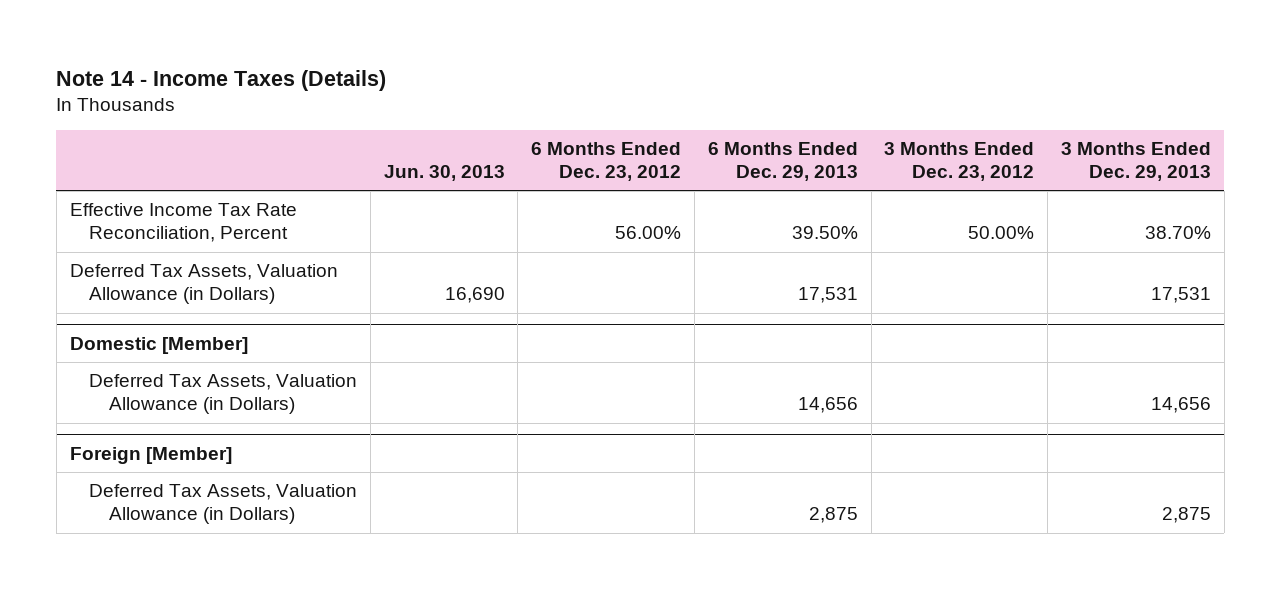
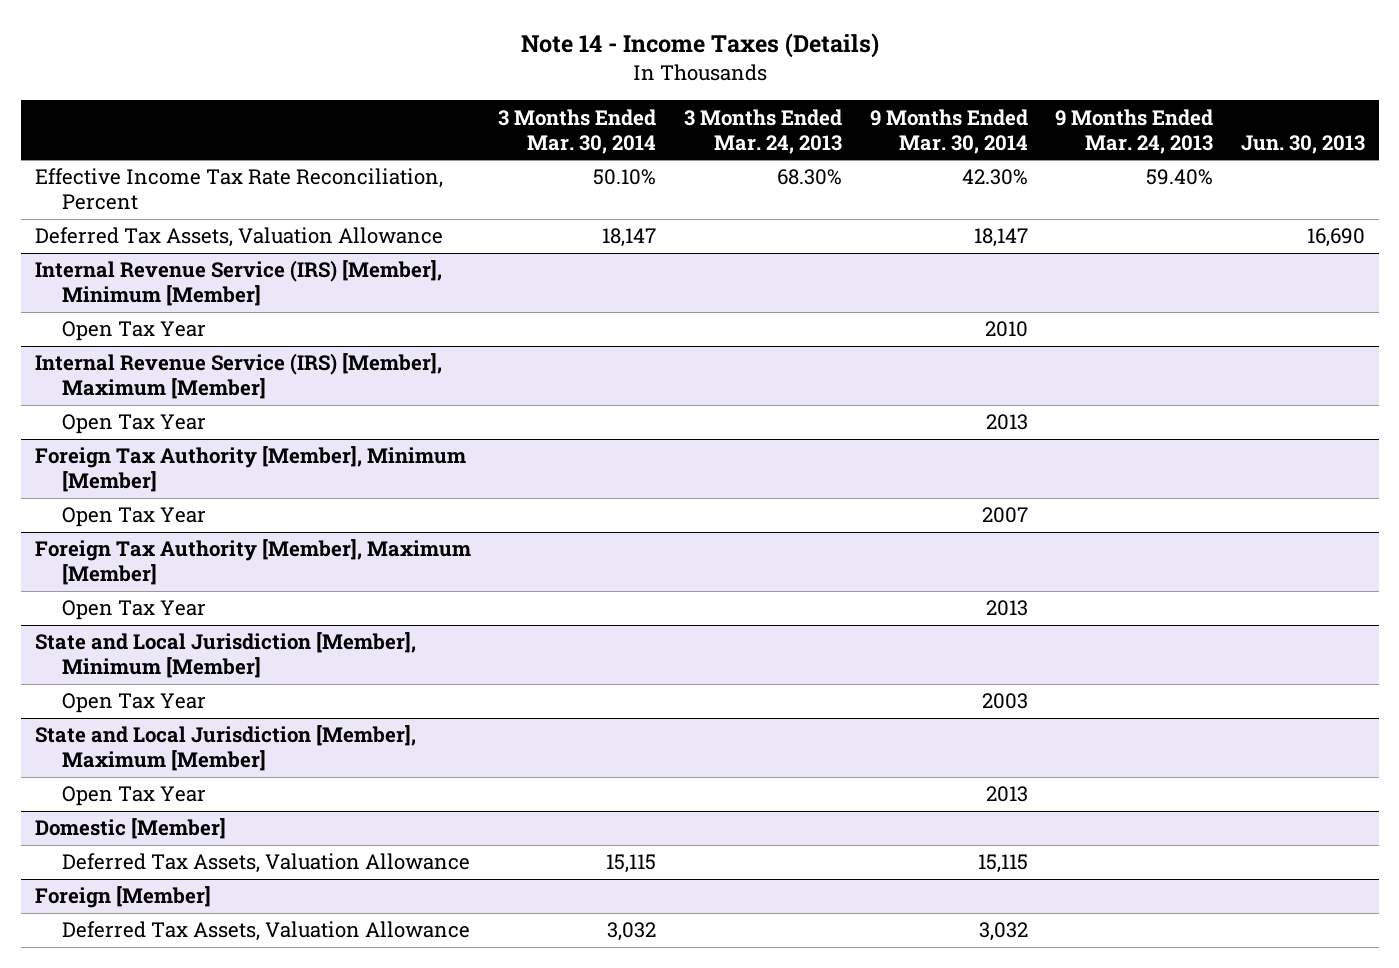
[531,142,682,182] 6 Months Ended Dec. 23, 2012 -> none
[707,142,858,182] 6 Months Ended Dec. 29, 2013 -> none
[884,142,1035,182] 3 Months Ended Dec. 23, 2012 -> none
[1060,142,1211,182] 3 Months Ended Dec. 29, 2013 -> none
none -> [498,108,657,154] 3 Months Ended Mar. 30, 2014
none -> [683,108,842,154] 3 Months Ended Mar. 24, 2013
none -> [869,108,1028,154] 9 Months Ended Mar. 30, 2014
none -> [1055,108,1214,154] 9 Months Ended Mar. 24, 2013
[69,264,338,305] Deferred Tax Assets, Valuation Allowance (in Dollars) -> [34,227,443,248] Deferred Tax Assets, Valuation Allowance
none -> [34,260,442,307] Internal Revenue Service (IRS) [Member], Minimum [Member]
none -> [61,321,206,342] Open Tax Year
none -> [34,353,442,400] Internal Revenue Service (IRS) [Member], Maximum [Member]
none -> [61,414,206,435] Open Tax Year
none -> [34,446,466,493] Foreign Tax Authority [Member], Minimum [Member]
none -> [61,507,206,528] Open Tax Year
none -> [34,539,471,586] Foreign Tax Authority [Member], Maximum [Member]
none -> [61,600,206,621] Open Tax Year
none -> [34,632,416,679] State and Local Jurisdiction [Member], Minimum [Member]
none -> [61,693,206,714] Open Tax Year
none -> [34,725,416,772] State and Local Jurisdiction [Member], Maximum [Member]
none -> [61,786,206,807] Open Tax Year
[89,374,358,415] Deferred Tax Assets, Valuation Allowance (in Dollars) -> [61,853,470,874] Deferred Tax Assets, Valuation Allowance
[89,484,358,525] Deferred Tax Assets, Valuation Allowance (in Dollars) -> [61,921,470,942] Deferred Tax Assets, Valuation Allowance

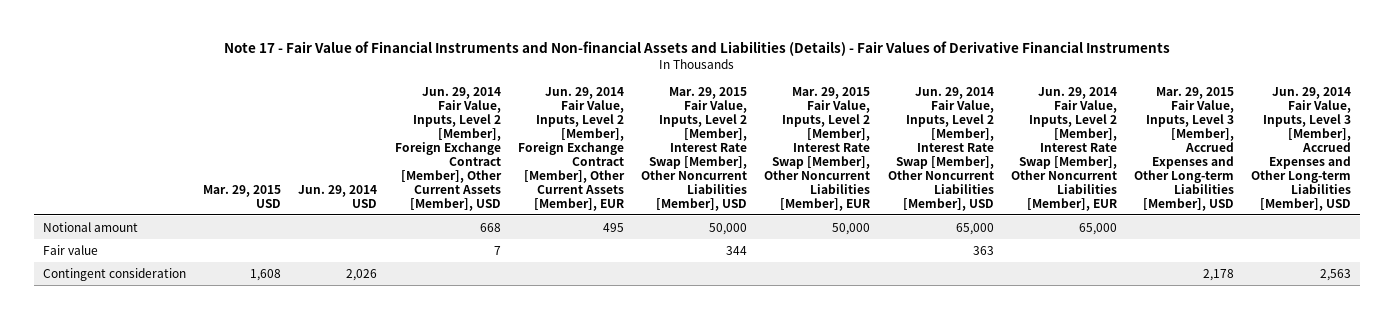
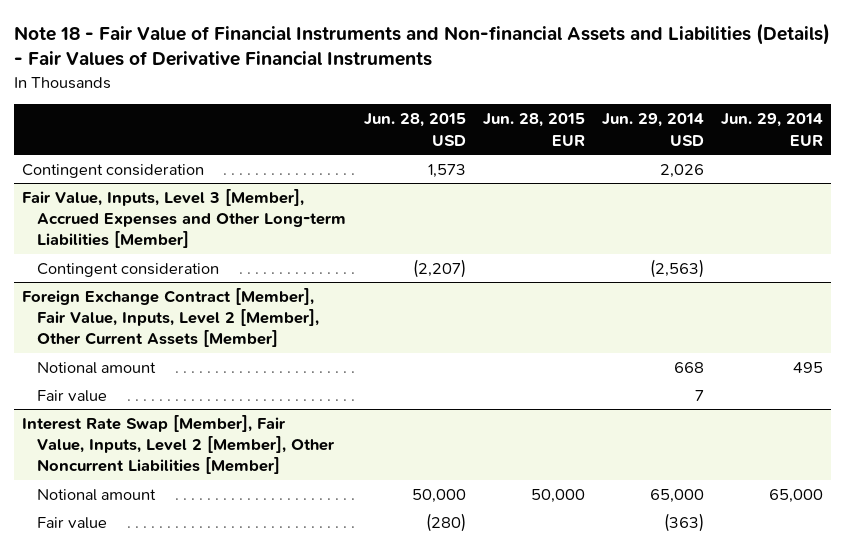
[224,40,1171,56] Note 17 - Fair Value of Financial Instruments and Non-financial Assets and Liabilities (Details) - Fair Values of Derivative Financial Instruments -> [13,22,830,67] Note 18 - Fair Value of Financial Instruments and Non-financial Assets and Liabilities (Details) - Fair Values of Derivative Financial Instruments
[203,184,282,208] Mar. 29, 2015 USD -> none
[394,87,502,211] Jun. 29, 2014 Fair Value, Inputs, Level 2 [Member], Foreign Exchange Contract [Member], Other Current Assets [Member], USD -> none
[517,87,625,211] Jun. 29, 2014 Fair Value, Inputs, Level 2 [Member], Foreign Exchange Contract [Member], Other Current Assets [Member], EUR -> none
[641,87,748,211] Mar. 29, 2015 Fair Value, Inputs, Level 2 [Member], Interest Rate Swap [Member], Other Noncurrent Liabilities [Member], USD -> none
[764,87,871,211] Mar. 29, 2015 Fair Value, Inputs, Level 2 [Member], Interest Rate Swap [Member], Other Noncurrent Liabilities [Member], EUR -> none
[887,87,994,211] Jun. 29, 2014 Fair Value, Inputs, Level 2 [Member], Interest Rate Swap [Member], Other Noncurrent Liabilities [Member], USD -> none
[1010,87,1117,211] Jun. 29, 2014 Fair Value, Inputs, Level 2 [Member], Interest Rate Swap [Member], Other Noncurrent Liabilities [Member], EUR -> none
[1134,87,1235,211] Mar. 29, 2015 Fair Value, Inputs, Level 3 [Member], Accrued Expenses and Other Long-term Liabilities [Member], USD -> none
[1251,87,1352,211] Jun. 29, 2014 Fair Value, Inputs, Level 3 [Member], Accrued Expenses and Other Long-term Liabilities [Member], USD -> none
none -> [363,113,466,146] Jun. 28, 2015 USD
none -> [482,113,585,146] Jun. 28, 2015 EUR
none -> [720,113,823,146] Jun. 29, 2014 EUR
[42,221,138,232] Notional amount -> none
[42,244,98,255] Fair value -> none
none -> [22,188,347,249] Fair Value, Inputs, Level 3 [Member], Accrued Expenses and Other Long-term Liabilities [Member]
none -> [37,262,220,277] Contingent consideration
none -> [22,287,320,348] Foreign Exchange Contract [Member], Fair Value, Inputs, Level 2 [Member], Other Current Assets [Member]
none -> [37,361,157,374] Notional amount
none -> [37,389,108,402] Fair value
none -> [22,414,336,475] Interest Rate Swap [Member], Fair Value, Inputs, Level 2 [Member], Other Noncurrent Liabilities [Member]
none -> [37,488,157,501] Notional amount
none -> [37,516,108,529] Fair value

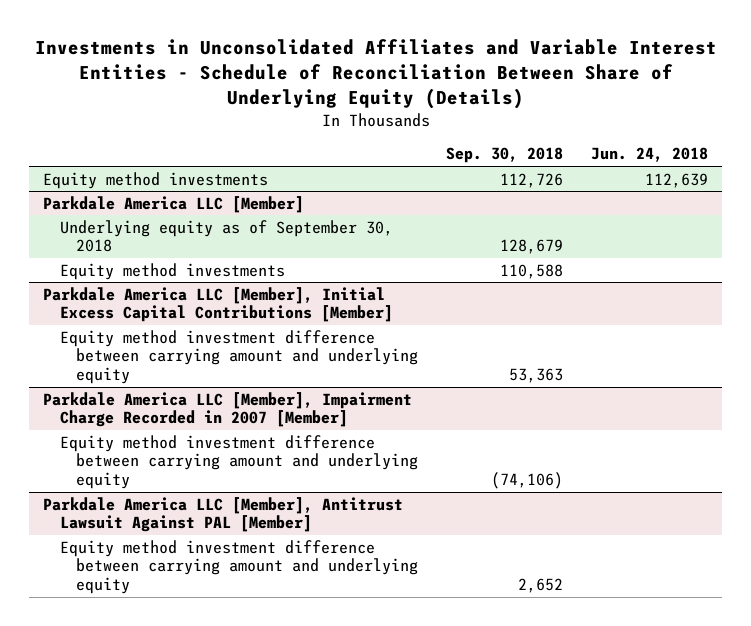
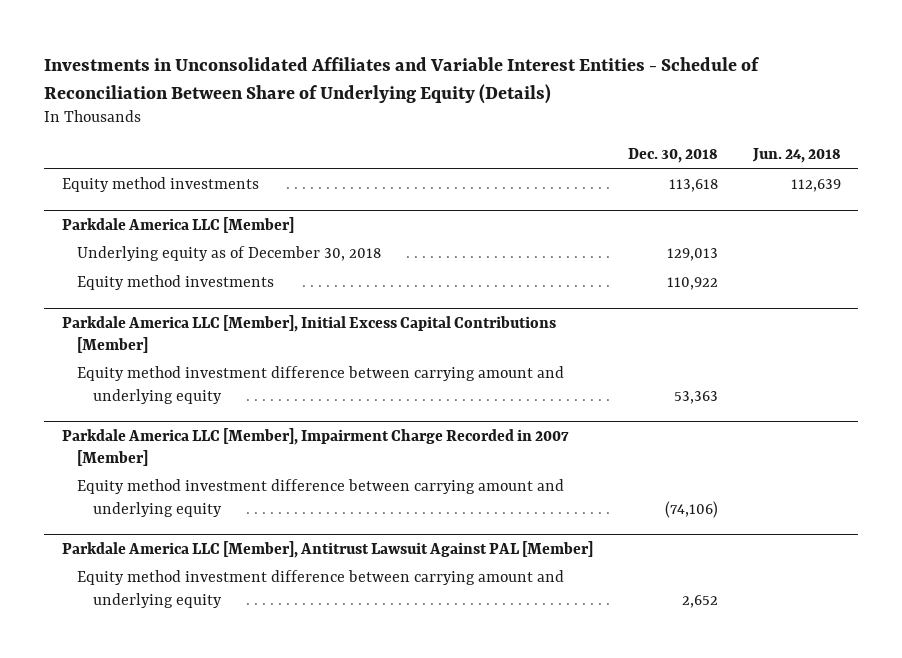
[445,147,563,164] Sep. 30, 2018 -> none
none -> [627,148,718,164] Dec. 30, 2018
[59,219,393,253] Underlying equity as of September 30, 2018 -> [77,246,382,262] Underlying equity as of December 30, 2018

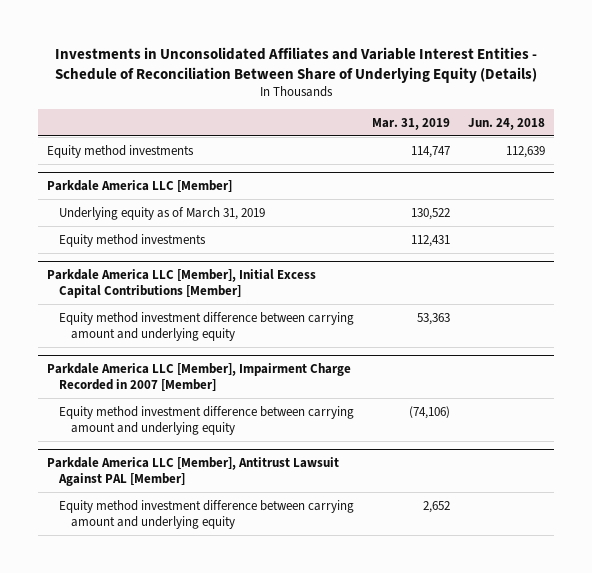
[627,148,718,164] Dec. 30, 2018 -> none
none -> [371,117,450,130] Mar. 31, 2019
[77,246,382,262] Underlying equity as of December 30, 2018 -> [59,206,266,220] Underlying equity as of March 31, 2019

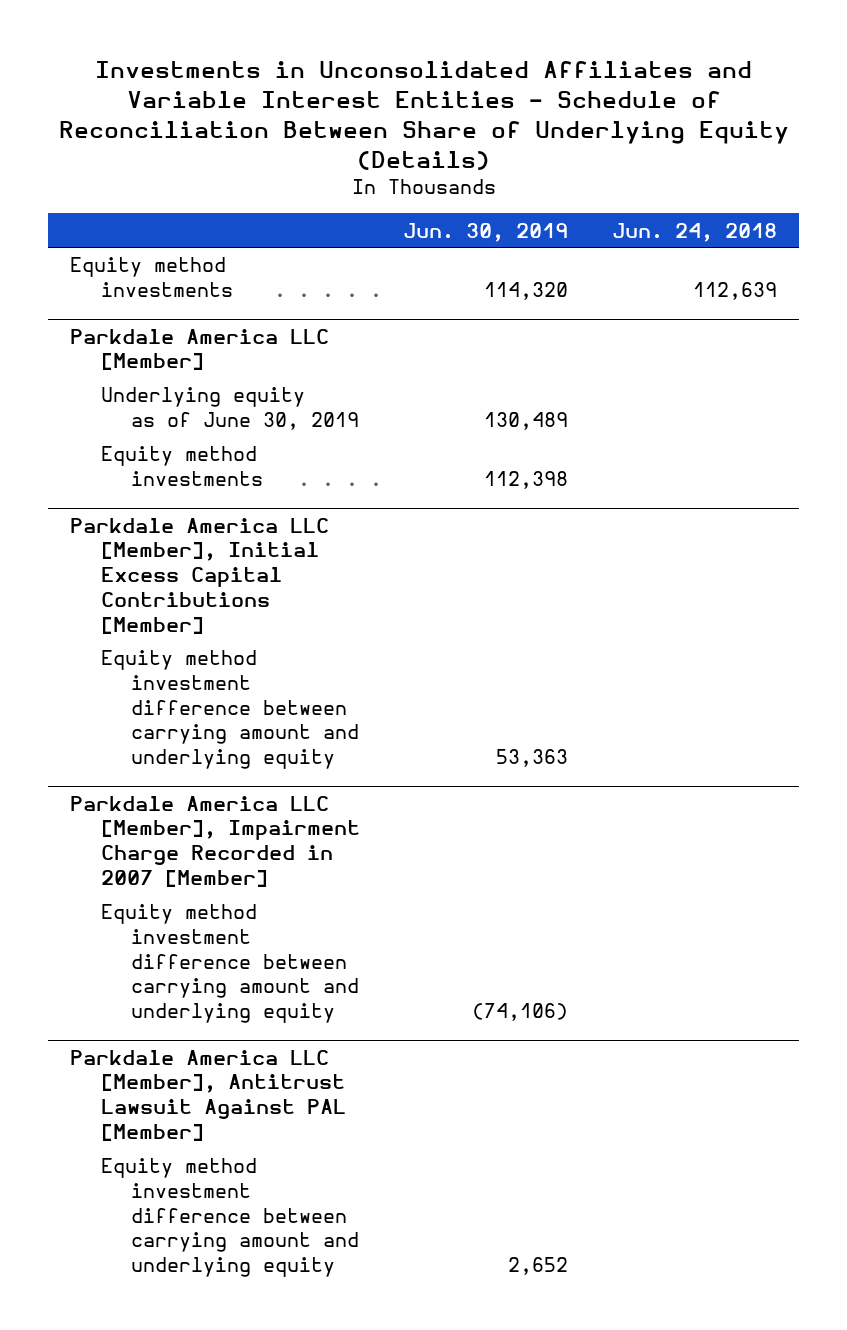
[371,117,450,130] Mar. 31, 2019 -> none
none -> [403,222,569,242] Jun. 30, 2019
[59,206,266,220] Underlying equity as of March 31, 2019 -> [100,387,360,431] Underlying equity as of June 30, 2019

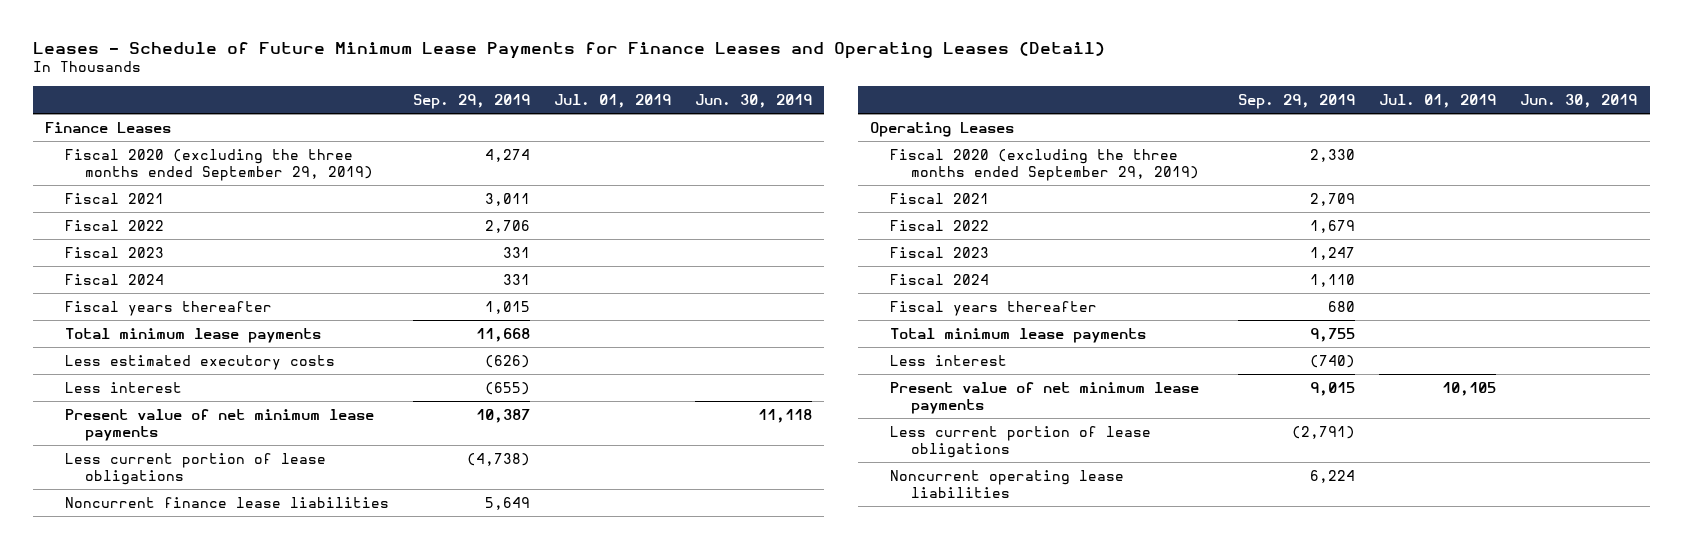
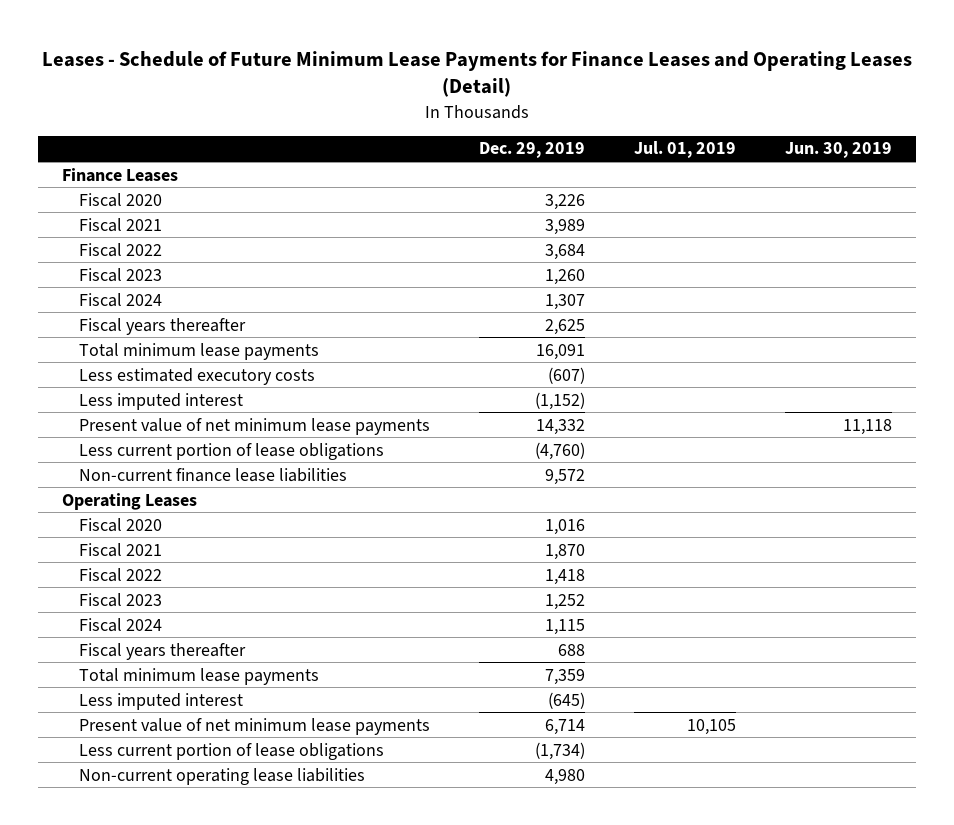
[412,94,530,110] Sep. 29, 2019 -> none
none -> [479,142,586,159] Dec. 29, 2019
[64,148,373,182] Fiscal 2020 (excluding the three months ended September 29, 2019) -> [79,192,163,207] Fiscal 2020
[64,381,182,393] Less interest -> [79,392,244,410] Less imputed interest
[64,496,389,508] Noncurrent finance lease liabilities -> [79,467,348,482] Non-current finance lease liabilities
[890,148,1199,182] Fiscal 2020 (excluding the three months ended September 29, 2019) -> [79,517,163,532] Fiscal 2020
[890,354,1008,366] Less interest -> [79,692,244,710] Less imputed interest
[890,469,1125,499] Noncurrent operating lease liabilities -> [79,767,366,785] Non-current operating lease liabilities

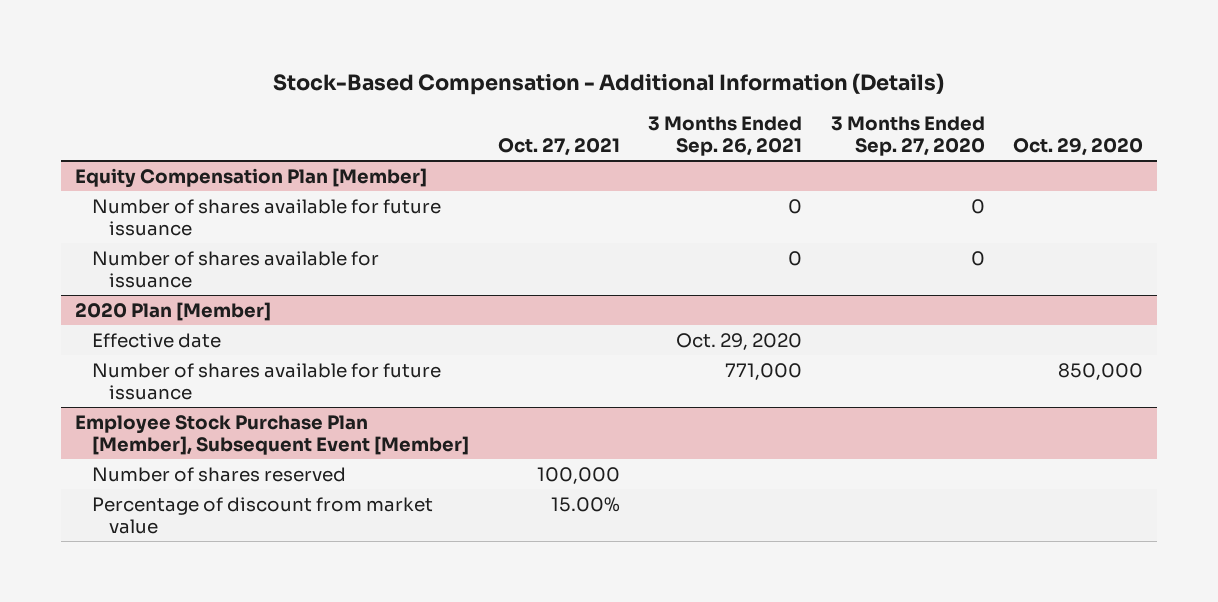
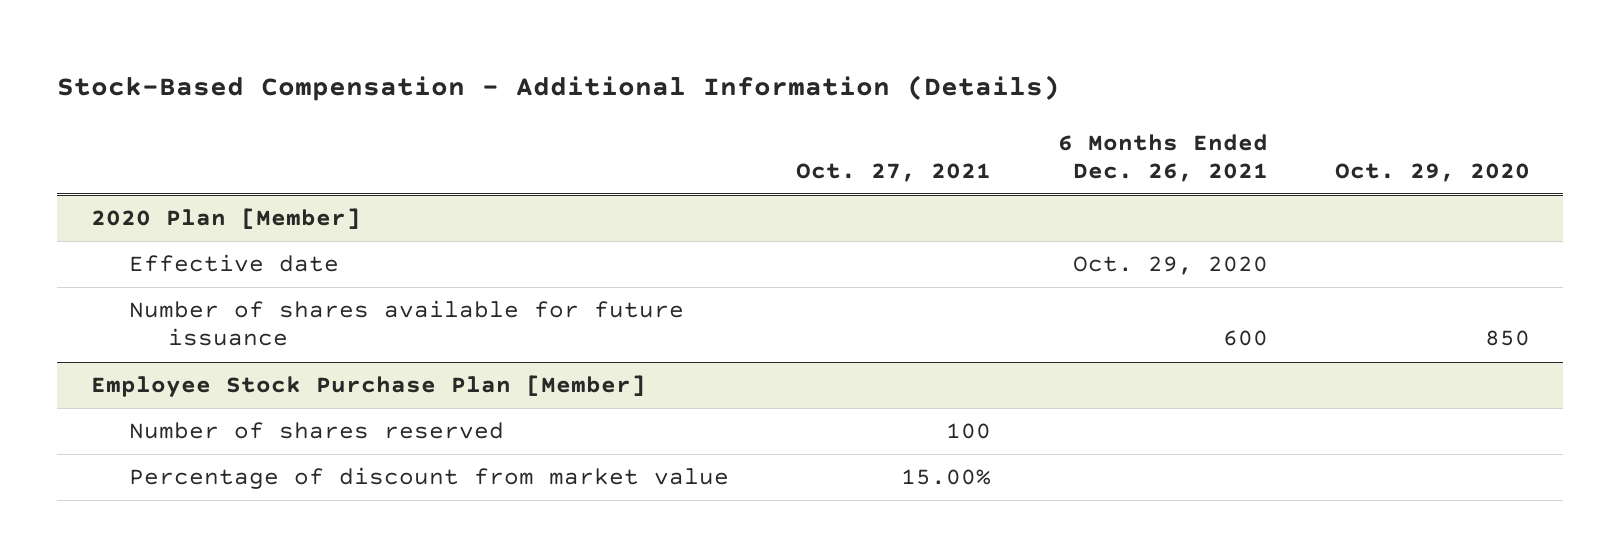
[648,116,803,156] 3 Months Ended Sep. 26, 2021 -> none
[830,116,985,156] 3 Months Ended Sep. 27, 2020 -> none
none -> [1058,133,1269,182] 6 Months Ended Dec. 26, 2021
[75,167,428,188] Equity Compensation Plan [Member] -> none
[92,198,442,236] Number of shares available for future issuance -> none
[92,250,380,288] Number of shares available for issuance -> none
[1057,362,1143,380] 850,000 -> [1484,330,1530,347] 850
[75,414,470,455] Employee Stock Purchase Plan [Member], Subsequent Event [Member] -> [90,375,646,398] Employee Stock Purchase Plan [Member]
[536,466,620,484] 100,000 -> [946,423,992,440] 100

